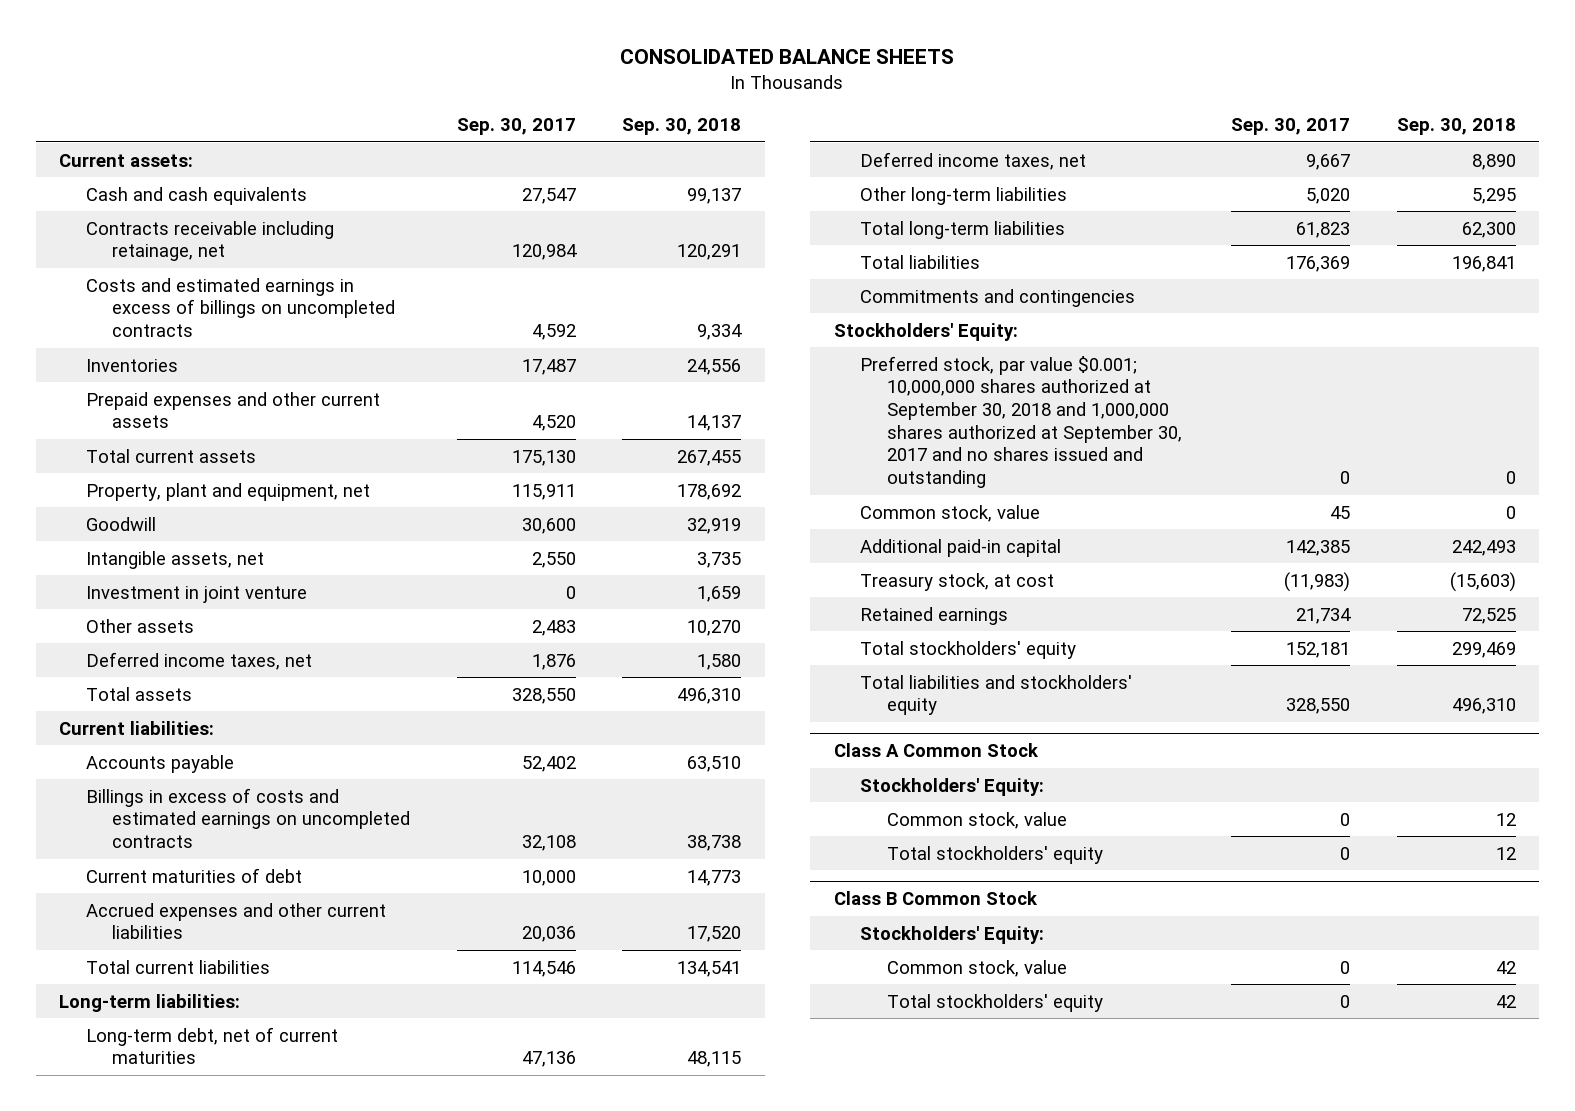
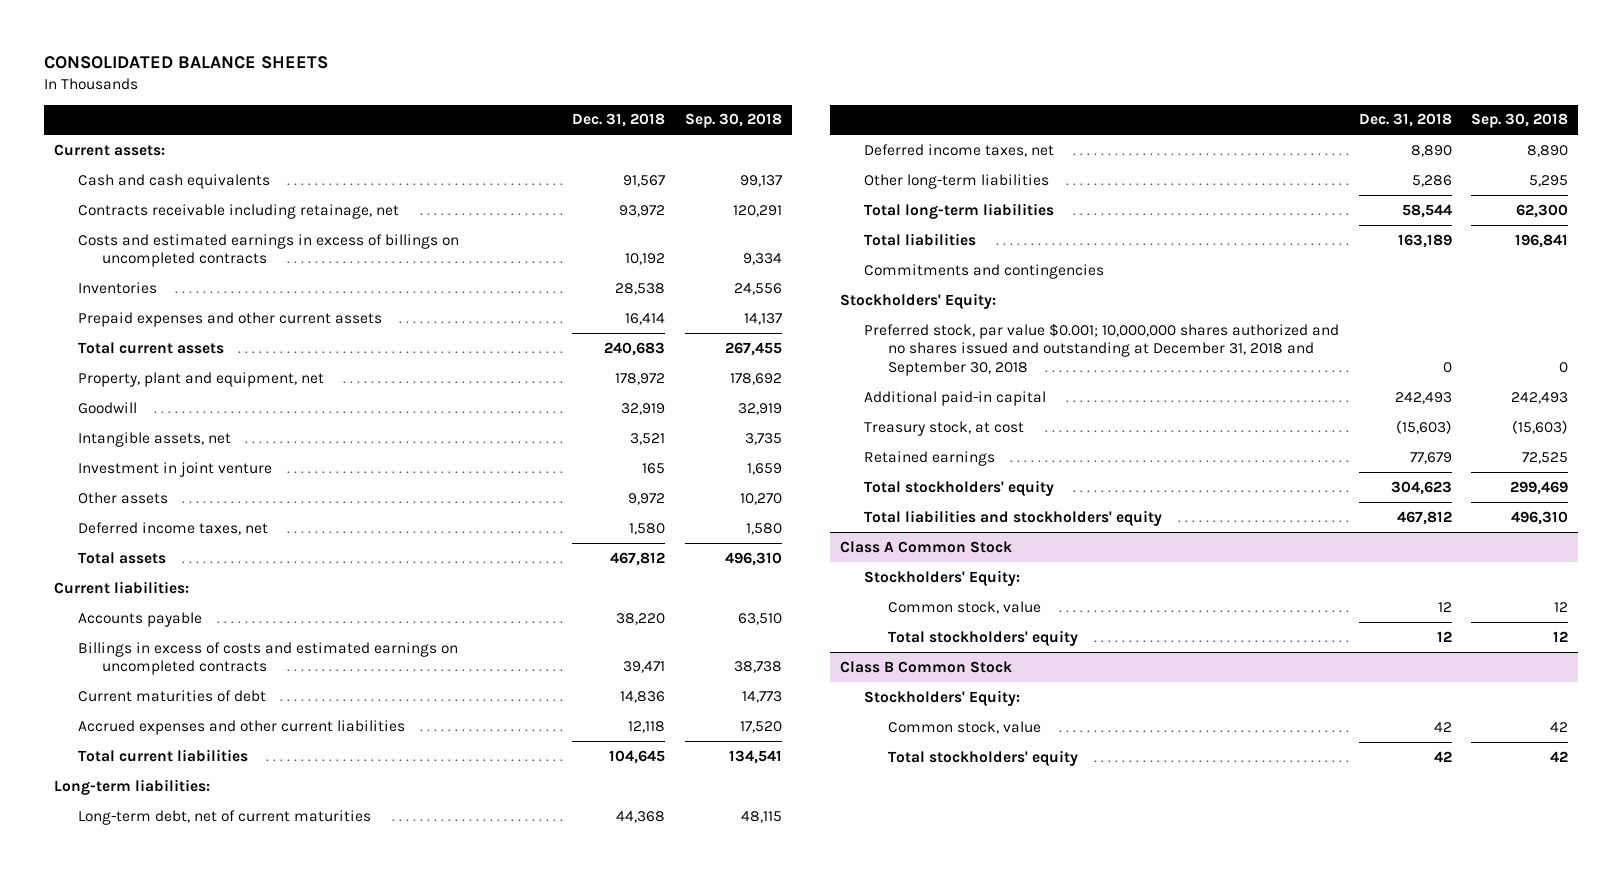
[456,118,576,136] Sep. 30, 2017 -> none
none -> [572,113,666,128] Dec. 31, 2018
[860,504,1041,522] Common stock, value -> none
[860,355,1182,489] Preferred stock, par value $0.001; 10,000,000 shares authorized at September 30, 2018 and 1,000,000 shares authorized at September 30, 2017 and no shares issued and outstanding -> [864,322,1340,377] Preferred stock, par value $0.001; 10,000,000 shares authorized and no shares issued and outstanding at December 31, 2018 and September 30, 2018

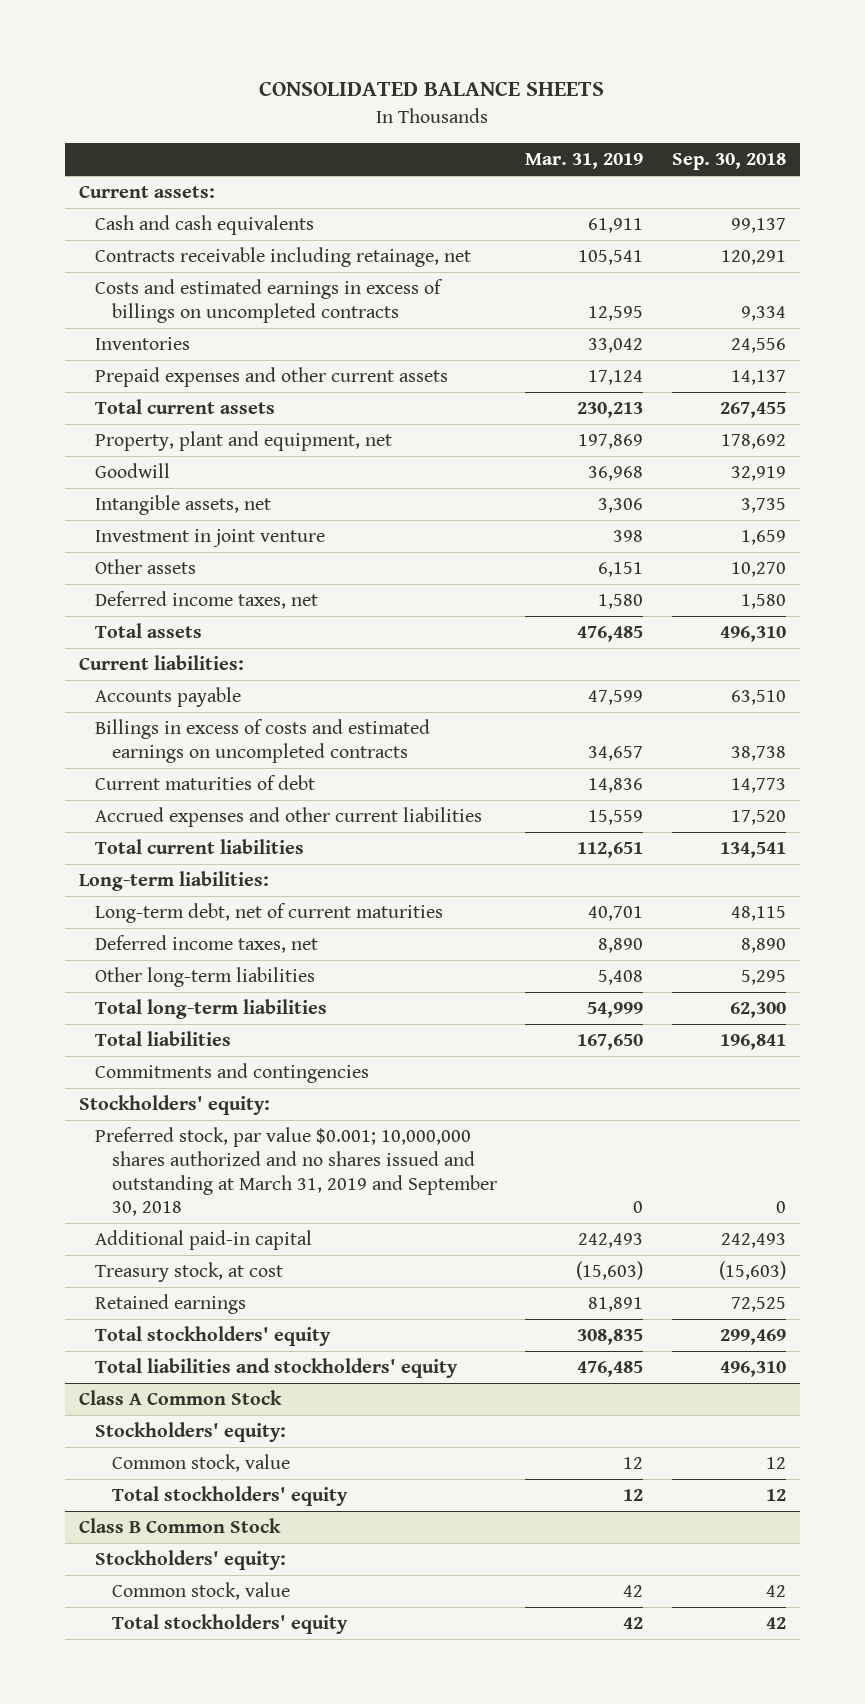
[572,113,666,128] Dec. 31, 2018 -> none
none -> [525,153,644,170] Mar. 31, 2019
[840,292,997,309] Stockholders' Equity: -> [78,1095,270,1116] Stockholders' equity:
[864,322,1340,377] Preferred stock, par value $0.001; 10,000,000 shares authorized and no shares issued and outstanding at December 31, 2018 and September 30, 2018 -> [95,1127,497,1217] Preferred stock, par value $0.001; 10,000,000 shares authorized and no shares issued and outstanding at March 31, 2019 and September 30, 2018
[864,569,1021,586] Stockholders' Equity: -> [95,1422,287,1443] Stockholders' equity:
[864,689,1021,706] Stockholders' Equity: -> [95,1550,287,1571] Stockholders' equity:

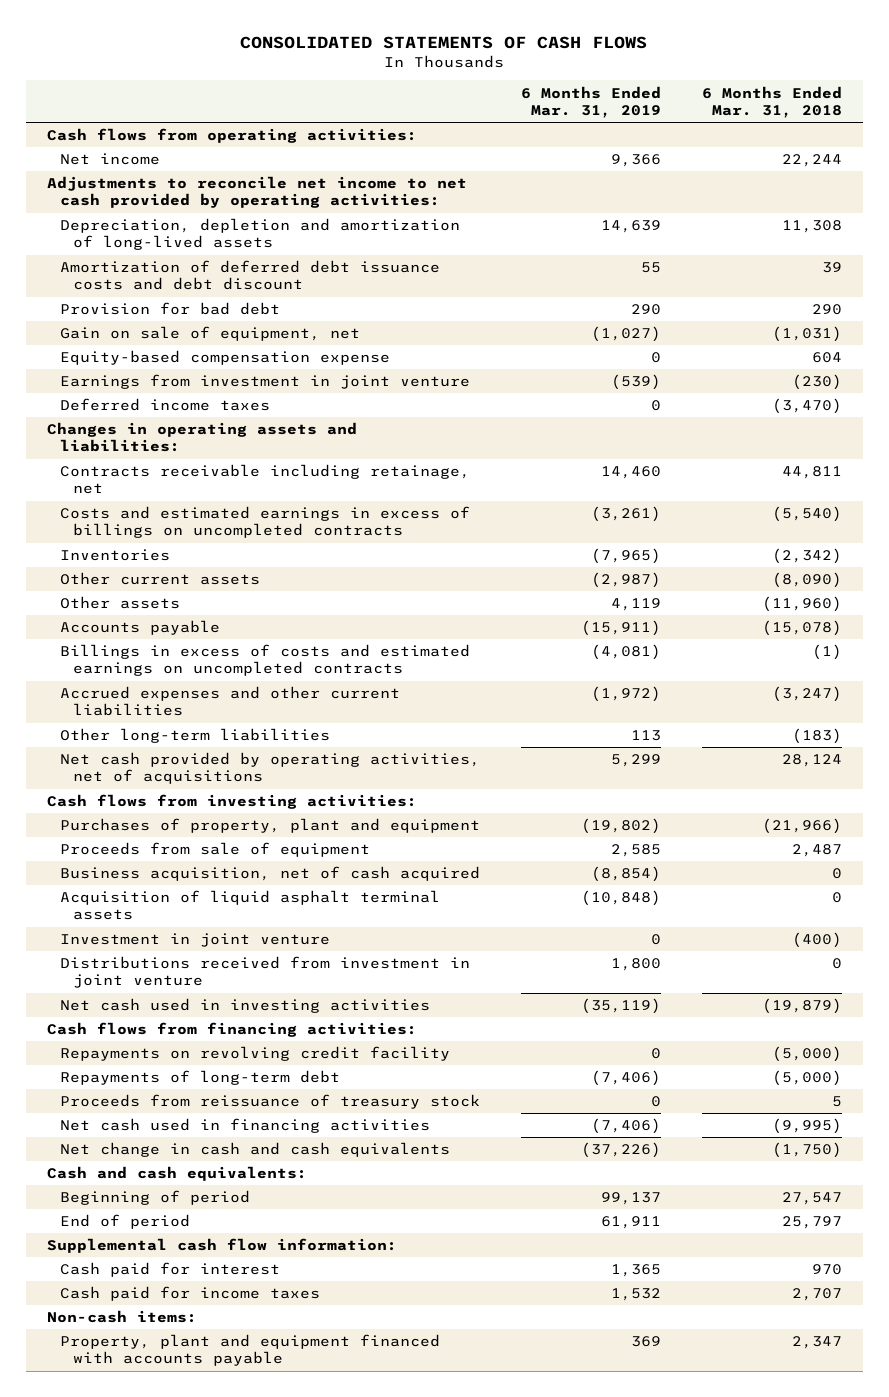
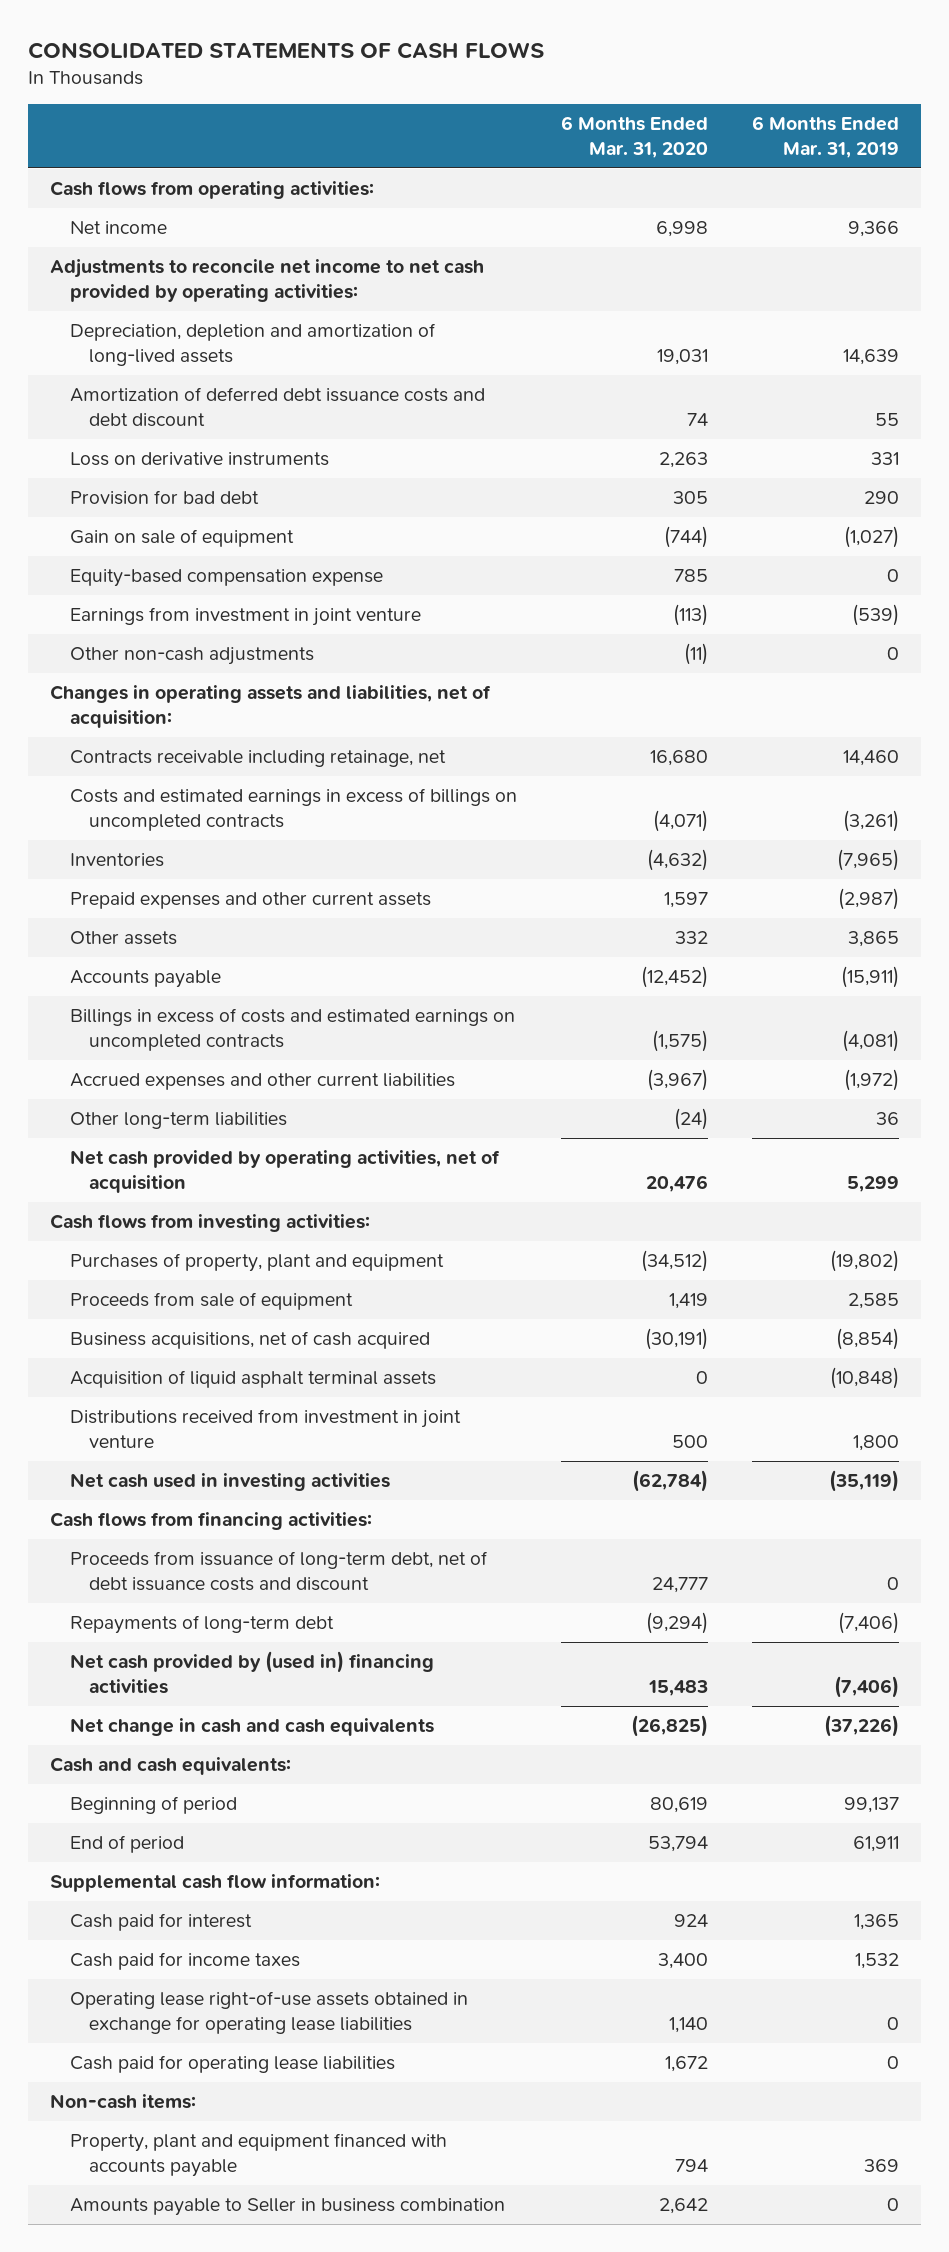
[702,85,843,118] 6 Months Ended Mar. 31, 2018 -> none
none -> [560,116,708,158] 6 Months Ended Mar. 31, 2020
none -> [69,452,329,467] Loss on derivative instruments
[59,326,360,342] Gain on sale of equipment, net -> [69,529,294,548] Gain on sale of equipment
[59,398,270,412] Deferred income taxes -> none
none -> [69,647,314,666] Other non-cash adjustments
[46,422,357,453] Changes in operating assets and liabilities: -> [49,685,491,728] Changes in operating assets and liabilities, net of acquisition:
[59,572,260,586] Other current assets -> [69,892,431,910] Prepaid expenses and other current assets
[610,598,661,612] 4,119 -> [847,931,899,948] 3,865
[630,730,661,742] 113 -> [875,1112,899,1126] 36
[59,752,480,785] Net cash provided by operating activities, net of acquisitions -> [69,1150,500,1193] Net cash provided by operating activities, net of acquisition
[59,866,480,882] Business acquisition, net of cash acquired -> [69,1331,430,1350] Business acquisitions, net of cash acquired
[59,933,330,948] Investment in joint venture -> none
[59,1046,450,1062] Repayments on revolving credit facility -> none
none -> [69,1551,488,1591] Proceeds from issuance of long-term debt, net of debt issuance costs and discount
[59,1094,480,1110] Proceeds from reissuance of treasury stock -> none
[59,1118,430,1134] Net cash used in financing activities -> [69,1651,434,1694] Net cash provided by (used in) financing activities
none -> [69,1991,468,2034] Operating lease right-of-use assets obtained in exchange for operating lease liabilities
none -> [69,2055,395,2074] Cash paid for operating lease liabilities
none -> [69,2198,505,2217] Amounts payable to Seller in business combination

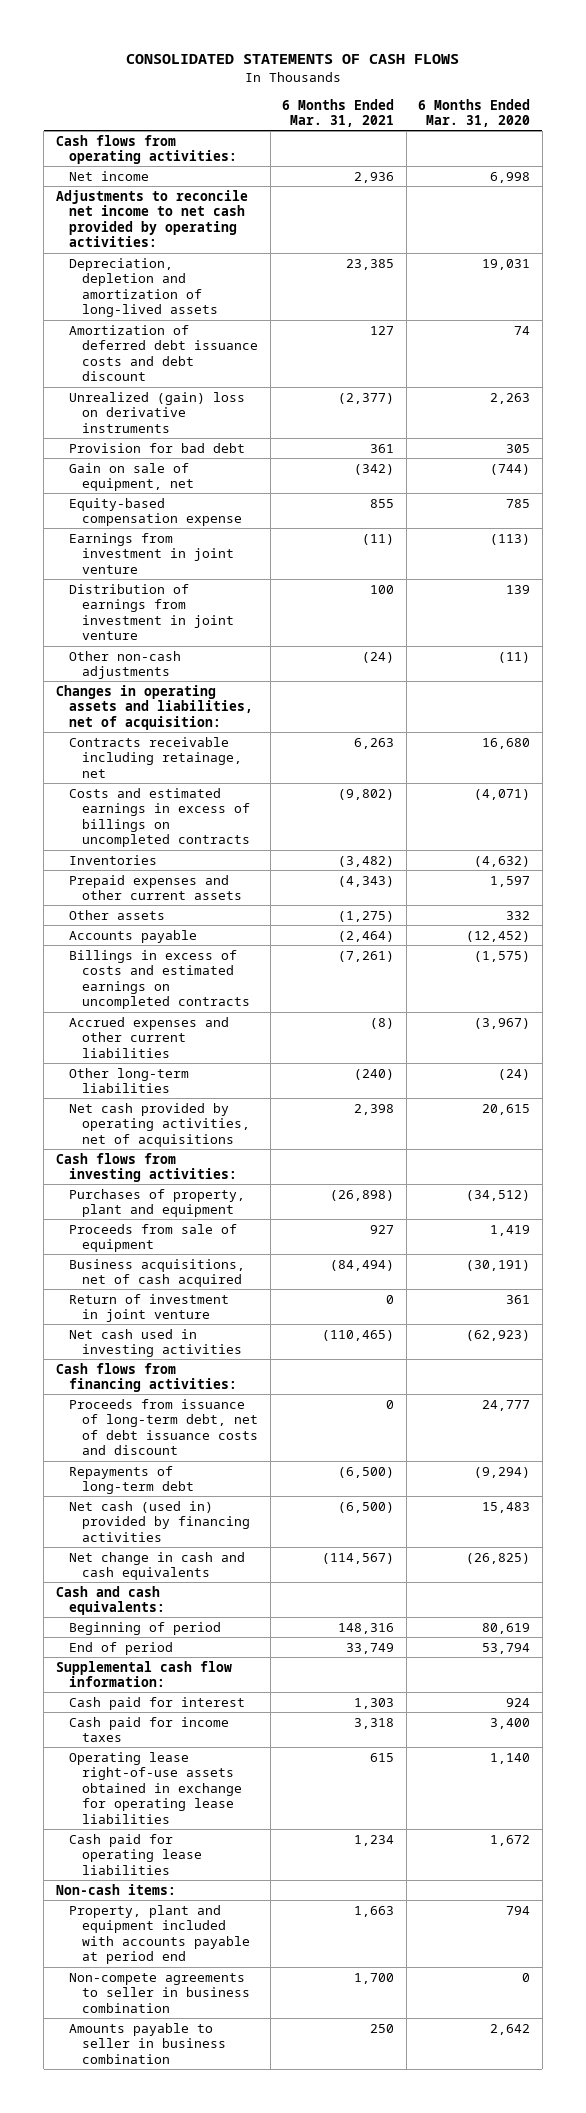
[751,116,899,158] 6 Months Ended Mar. 31, 2019 -> none
none -> [282,98,395,128] 6 Months Ended Mar. 31, 2021
[69,452,329,467] Loss on derivative instruments -> [69,391,246,433] Unrealized (gain) loss on derivative instruments
[69,529,294,548] Gain on sale of equipment -> [69,462,195,492] Gain on sale of equipment, net
none -> [69,583,235,641] Distribution of earnings from investment in joint venture
[69,1150,500,1193] Net cash provided by operating activities, net of acquisition -> [69,1102,251,1147] Net cash provided by operating activities, net of acquisitions
[645,1174,708,1192] 20,476 -> [482,1103,531,1115] 20,615
[69,1370,436,1389] Acquisition of liquid asphalt terminal assets -> none
[69,1409,461,1448] Distributions received from investment in joint venture -> [69,1293,230,1323] Return of investment in joint venture
[671,1434,708,1448] 500 -> [506,1294,531,1304] 361
[631,1470,708,1493] (62,784) -> [466,1329,531,1341] (62,923)
[69,1651,434,1694] Net cash provided by (used in) financing activities -> [69,1500,251,1542] Net cash (used in) provided by financing activities
[69,2133,447,2177] Property, plant and equipment financed with accounts payable -> [69,1904,251,1965] Property, plant and equipment included with accounts payable at period end
none -> [69,1972,251,2013] Non-compete agreements to seller in business combination
[69,2198,505,2217] Amounts payable to Seller in business combination -> [69,2022,227,2064] Amounts payable to seller in business combination

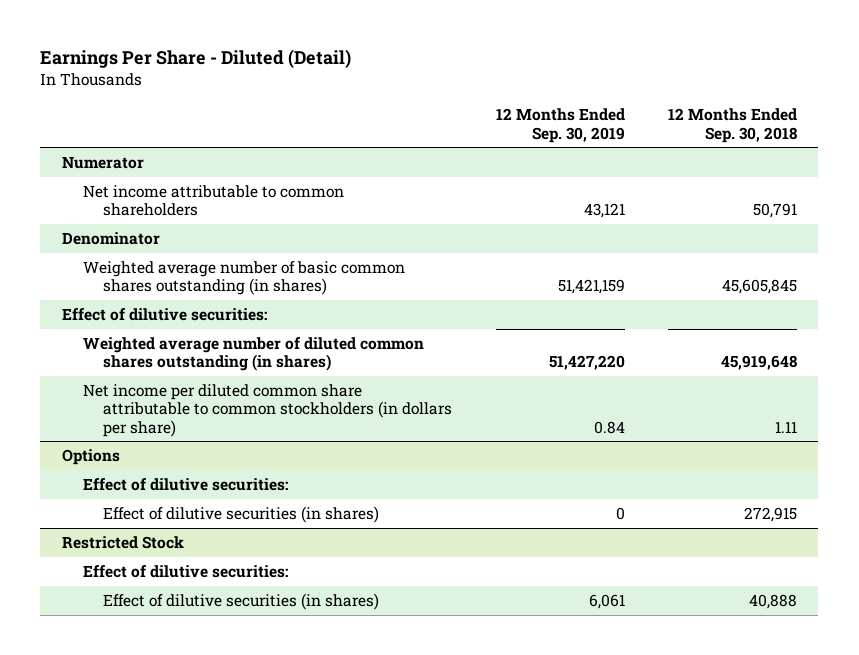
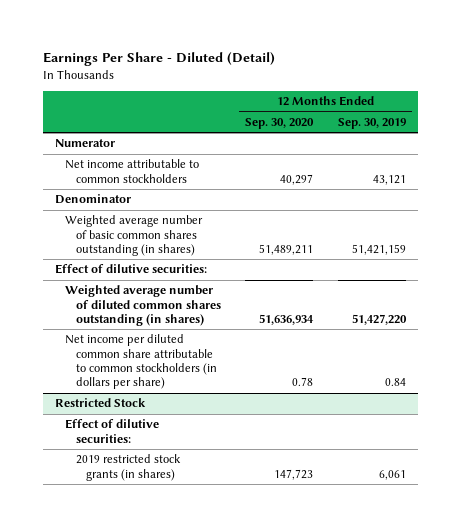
[667,108,797,143] 12 Months Ended Sep. 30, 2018 -> none
none -> [245,118,315,130] Sep. 30, 2020
[82,184,344,217] Net income attributable to common shareholders -> [65,159,200,183] Net income attributable to common stockholders
[61,448,120,465] Options -> none
[82,477,288,491] Effect of dilutive securities: -> none
[103,505,380,523] Effect of dilutive securities (in shares) -> none
[103,592,380,610] Effect of dilutive securities (in shares) -> [75,454,181,481] 2019 restricted stock grants (in shares)

